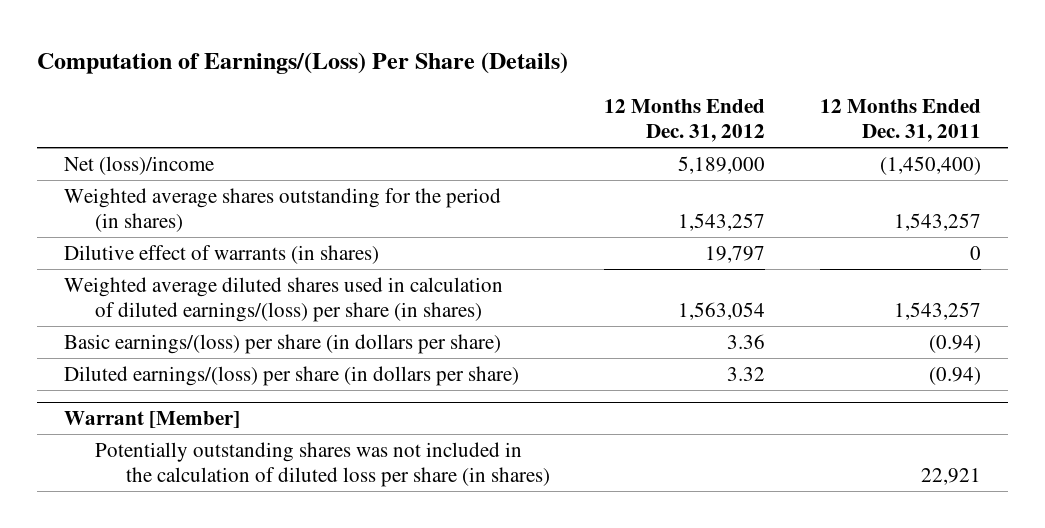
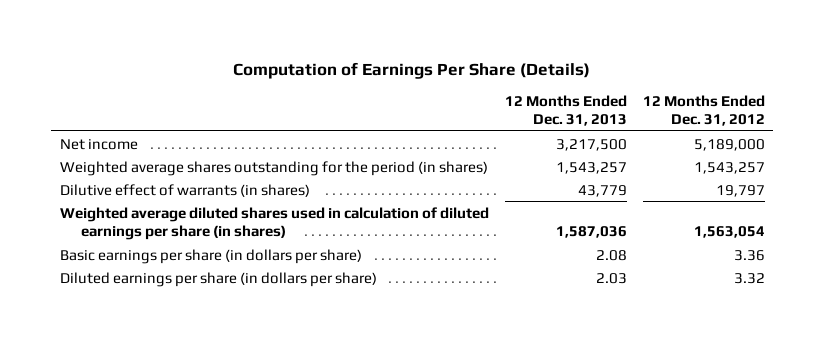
[36,52,568,75] Computation of Earnings/(Loss) Per Share (Details) -> [233,61,591,79] Computation of Earnings Per Share (Details)
[819,99,981,143] 12 Months Ended Dec. 31, 2011 -> none
none -> [504,95,627,127] 12 Months Ended Dec. 31, 2013
[64,155,215,175] Net (loss)/income -> [59,138,138,150] Net income
[64,411,241,429] Warrant [Member] -> none
[94,441,550,488] Potentially outstanding shares was not included in the calculation of diluted loss per share (in shares) -> none
[64,276,504,323] Weighted average diluted shares used in calculation of diluted earnings/(loss) per share (in shares) -> [59,206,489,240] Weighted average diluted shares used in calculation of diluted earnings per share (in shares)
[64,333,502,354] Basic earnings/(loss) per share (in dollars per share) -> [59,248,362,264] Basic earnings per share (in dollars per share)
[64,365,520,386] Diluted earnings/(loss) per share (in dollars per share) -> [59,271,377,287] Diluted earnings per share (in dollars per share)

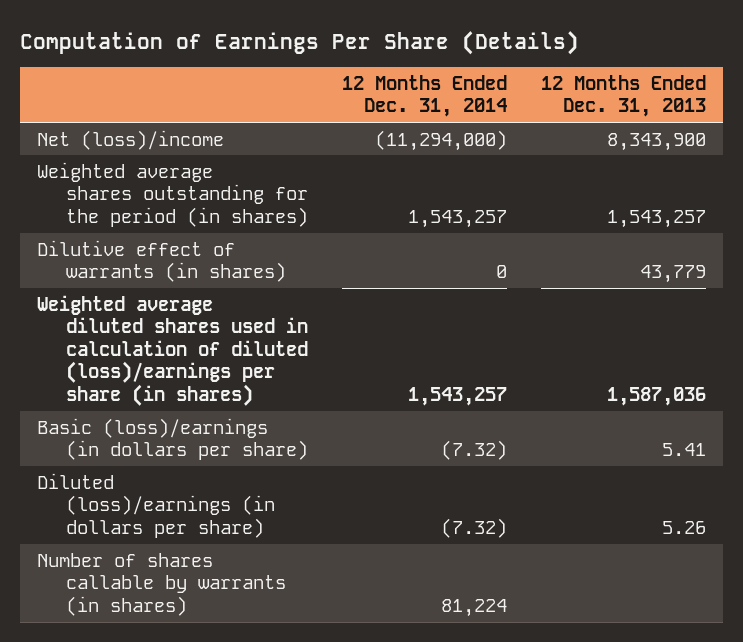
[642,95,765,127] 12 Months Ended Dec. 31, 2012 -> none
none -> [341,74,507,118] 12 Months Ended Dec. 31, 2014
[59,138,138,150] Net income -> [37,129,225,150] Net (loss)/income
[555,138,627,151] 3,217,500 -> [606,132,706,151] 8,343,900
[59,206,489,240] Weighted average diluted shares used in calculation of diluted earnings per share (in shares) -> [37,294,308,406] Weighted average diluted shares used in calculation of diluted (loss)/earnings per share (in shares)
[59,248,362,264] Basic earnings per share (in dollars per share) -> [37,417,308,461] Basic (loss)/earnings (in dollars per share)
[595,249,627,261] 2.08 -> [661,443,706,457] 5.41
[59,271,377,287] Diluted earnings per share (in dollars per share) -> [37,472,275,538] Diluted (loss)/earnings (in dollars per share)
[595,272,627,284] 2.03 -> [661,520,706,534] 5.26
none -> [37,552,286,616] Number of shares callable by warrants (in shares)

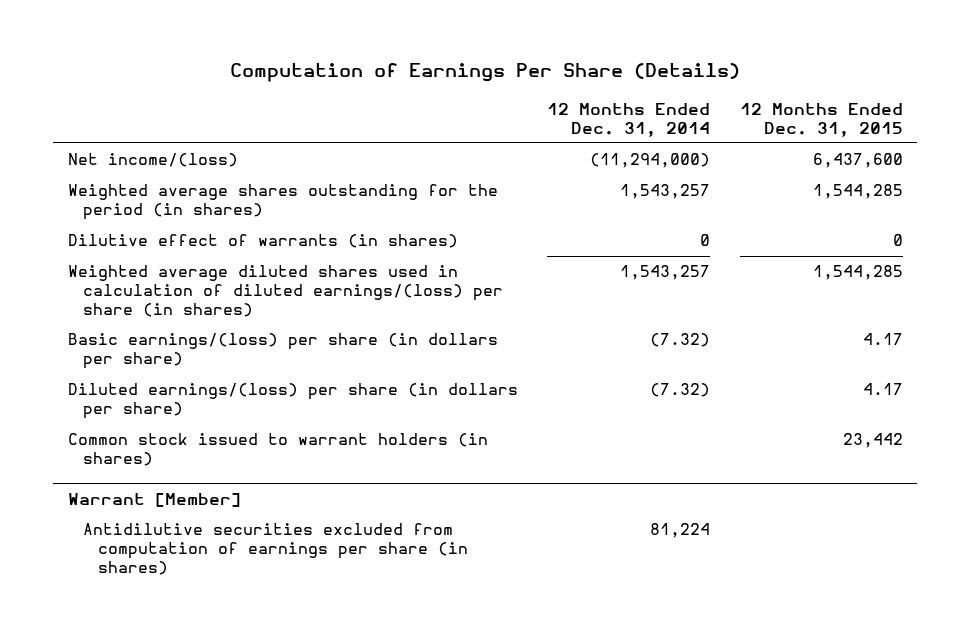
[540,74,706,118] 12 Months Ended Dec. 31, 2013 -> none
none -> [739,102,903,137] 12 Months Ended Dec. 31, 2015
[37,129,225,150] Net (loss)/income -> [67,153,238,168] Net income/(loss)
[37,294,308,406] Weighted average diluted shares used in calculation of diluted (loss)/earnings per share (in shares) -> [67,265,503,318] Weighted average diluted shares used in calculation of diluted earnings/(loss) per share (in shares)
[37,417,308,461] Basic (loss)/earnings (in dollars per share) -> [67,333,498,370] Basic earnings/(loss) per share (in dollars per share)
[37,472,275,538] Diluted (loss)/earnings (in dollars per share) -> [67,383,518,420] Diluted earnings/(loss) per share (in dollars per share)
none -> [67,433,488,467] Common stock issued to warrant holders (in shares)
none -> [67,492,241,507] Warrant [Member]
[37,552,286,616] Number of shares callable by warrants (in shares) -> [82,523,469,576] Antidilutive securities excluded from computation of earnings per share (in shares)

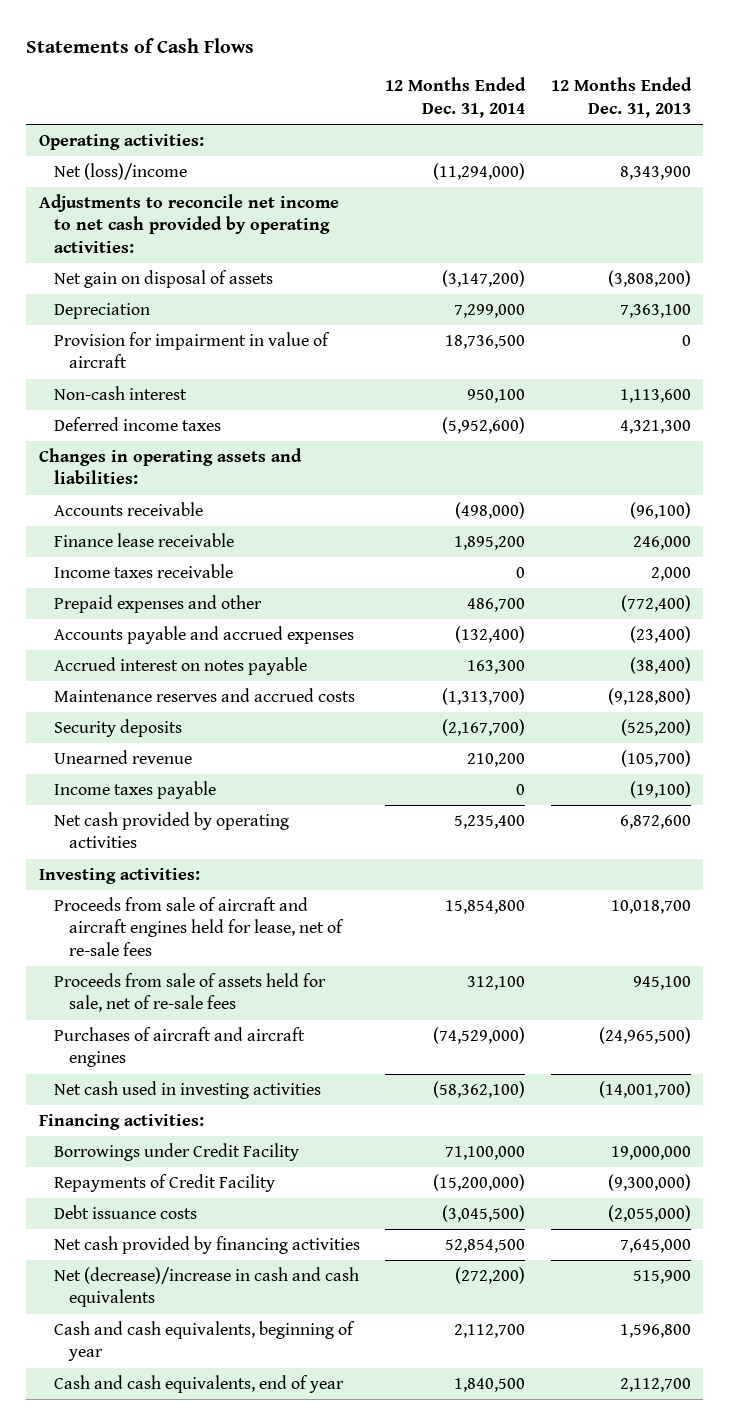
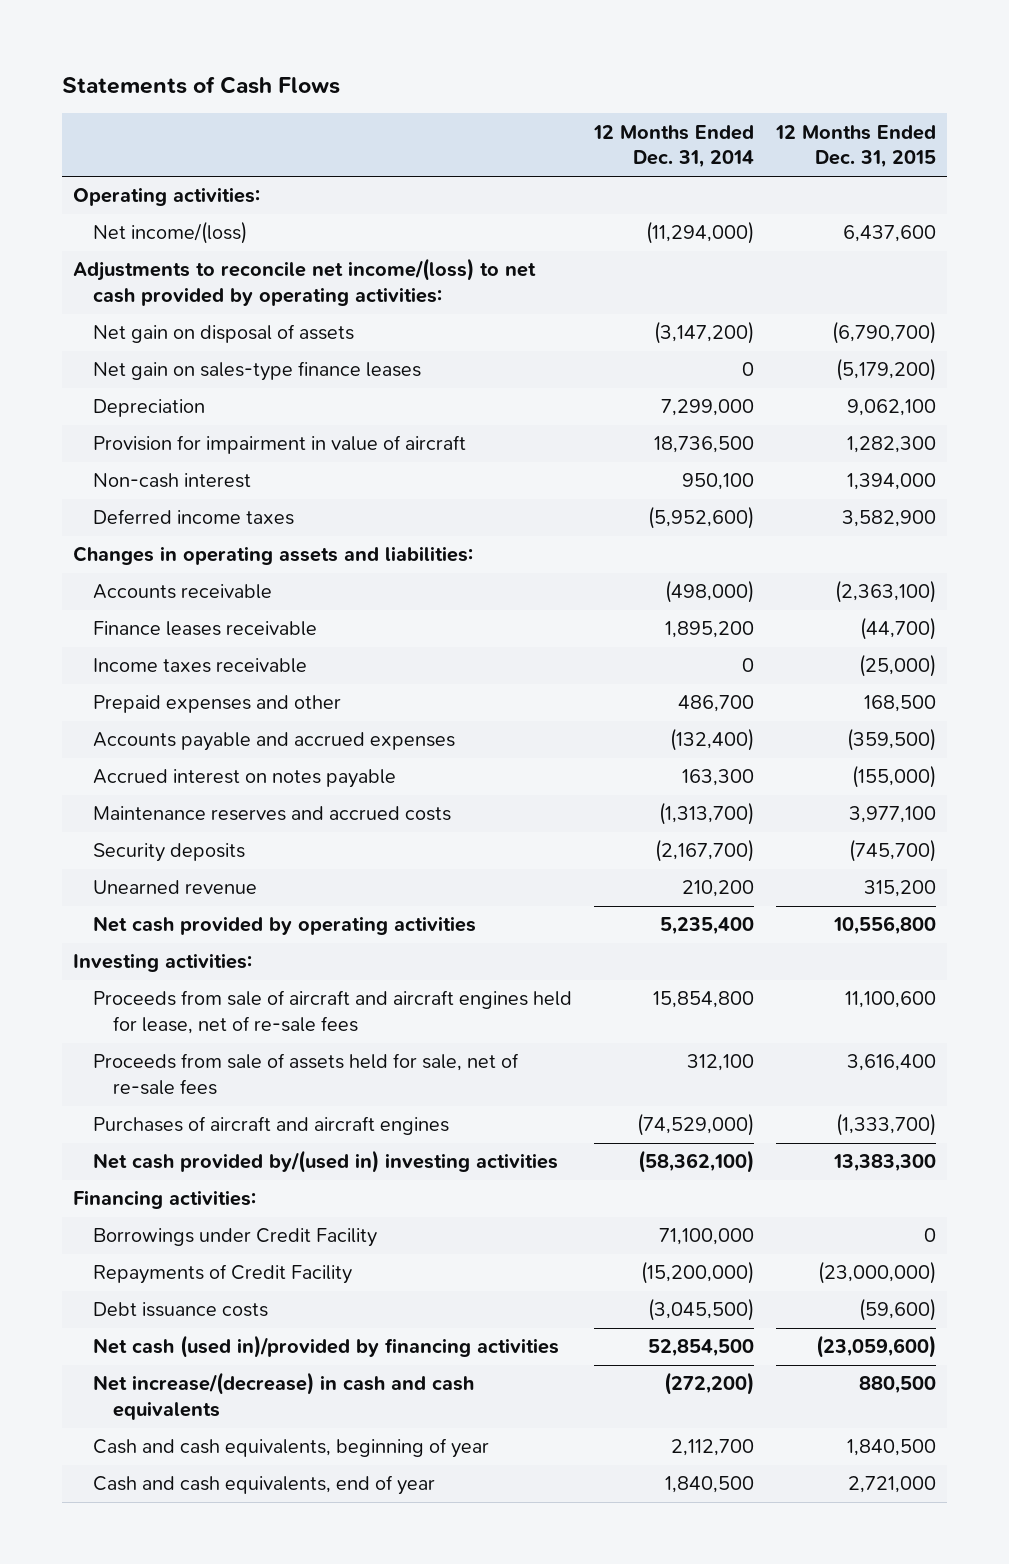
[550,77,692,118] 12 Months Ended Dec. 31, 2013 -> none
none -> [775,124,937,169] 12 Months Ended Dec. 31, 2015
[53,162,187,180] Net (loss)/income -> [92,221,247,245] Net income/(loss)
[38,193,339,253] Adjustments to reconcile net income to net cash provided by operating activities: -> [73,258,537,307] Adjustments to reconcile net income/(loss) to net cash provided by operating activities:
none -> [92,361,421,382] Net gain on sales-type finance leases
[53,532,234,547] Finance lease receivable -> [92,621,317,637] Finance leases receivable
[53,780,216,799] Income taxes payable -> none
[53,1080,321,1099] Net cash used in investing activities -> [92,1150,558,1174] Net cash provided by/(used in) investing activities
[53,1235,360,1254] Net cash provided by financing activities -> [92,1335,559,1359] Net cash (used in)/provided by financing activities
[53,1266,359,1308] Net (decrease)/increase in cash and cash equivalents -> [92,1372,474,1421] Net increase/(decrease) in cash and cash equivalents

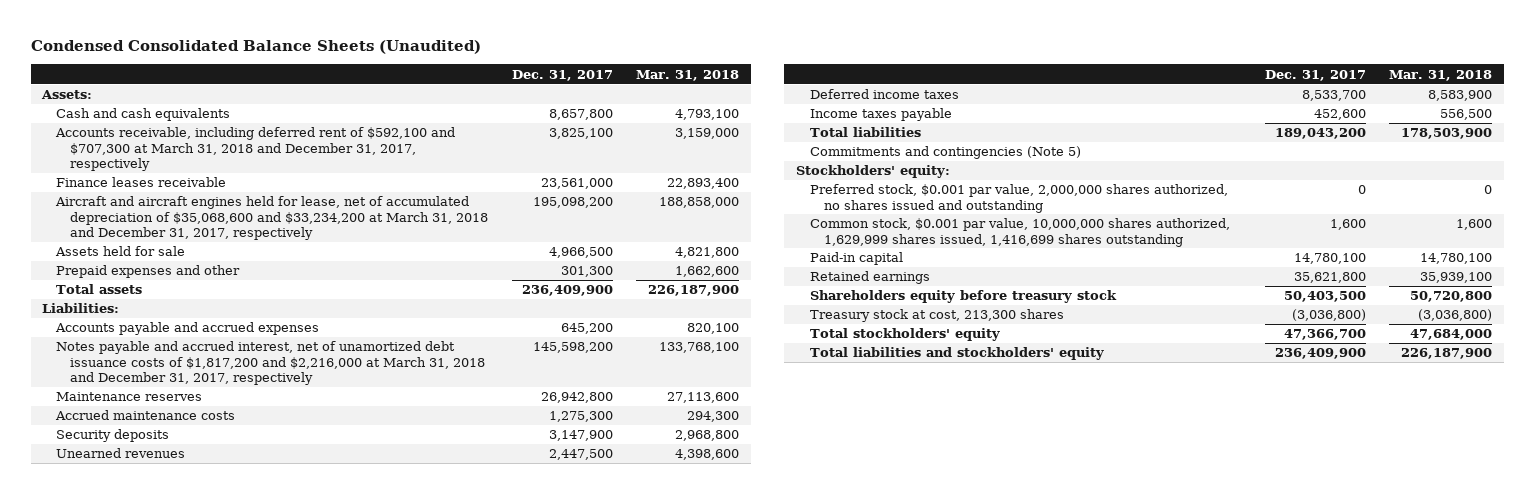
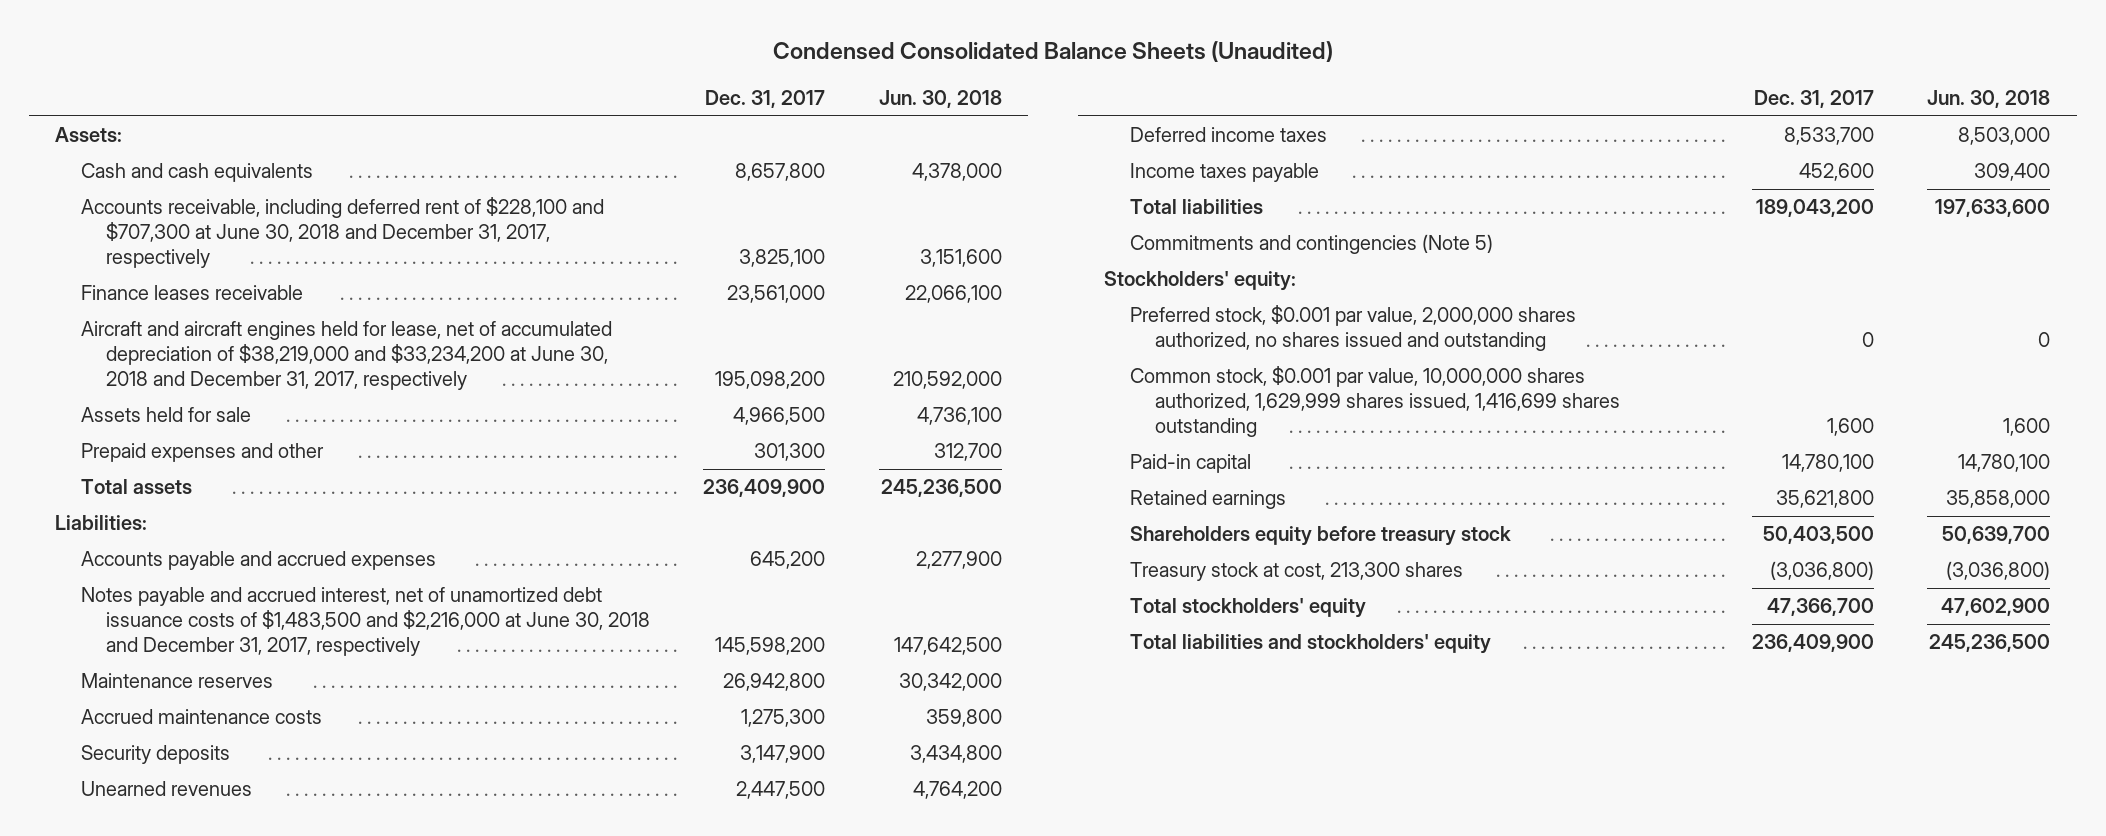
[636,69,740,81] Mar. 31, 2018 -> none
none -> [878,89,1002,108] Jun. 30, 2018
[55,127,456,172] Accounts receivable, including deferred rent of $592,100 and $707,300 at March 31, 2018 and December 31, 2017, respectively -> [80,197,604,269] Accounts receivable, including deferred rent of $228,100 and $707,300 at June 30, 2018 and December 31, 2017, respectively
[55,196,489,241] Aircraft and aircraft engines held for lease, net of accumulated depreciation of $35,068,600 and $33,234,200 at March 31, 2018 and December 31, 2017, respectively -> [80,321,612,391] Aircraft and aircraft engines held for lease, net of accumulated depreciation of $38,219,000 and $33,234,200 at June 30, 2018 and December 31, 2017, respectively
[56,341,486,386] Notes payable and accrued interest, net of unamortized debt issuance costs of $1,817,200 and $2,216,000 at March 31, 2018 and December 31, 2017, respectively -> [80,587,650,657] Notes payable and accrued interest, net of unamortized debt issuance costs of $1,483,500 and $2,216,000 at June 30, 2018 and December 31, 2017, respectively

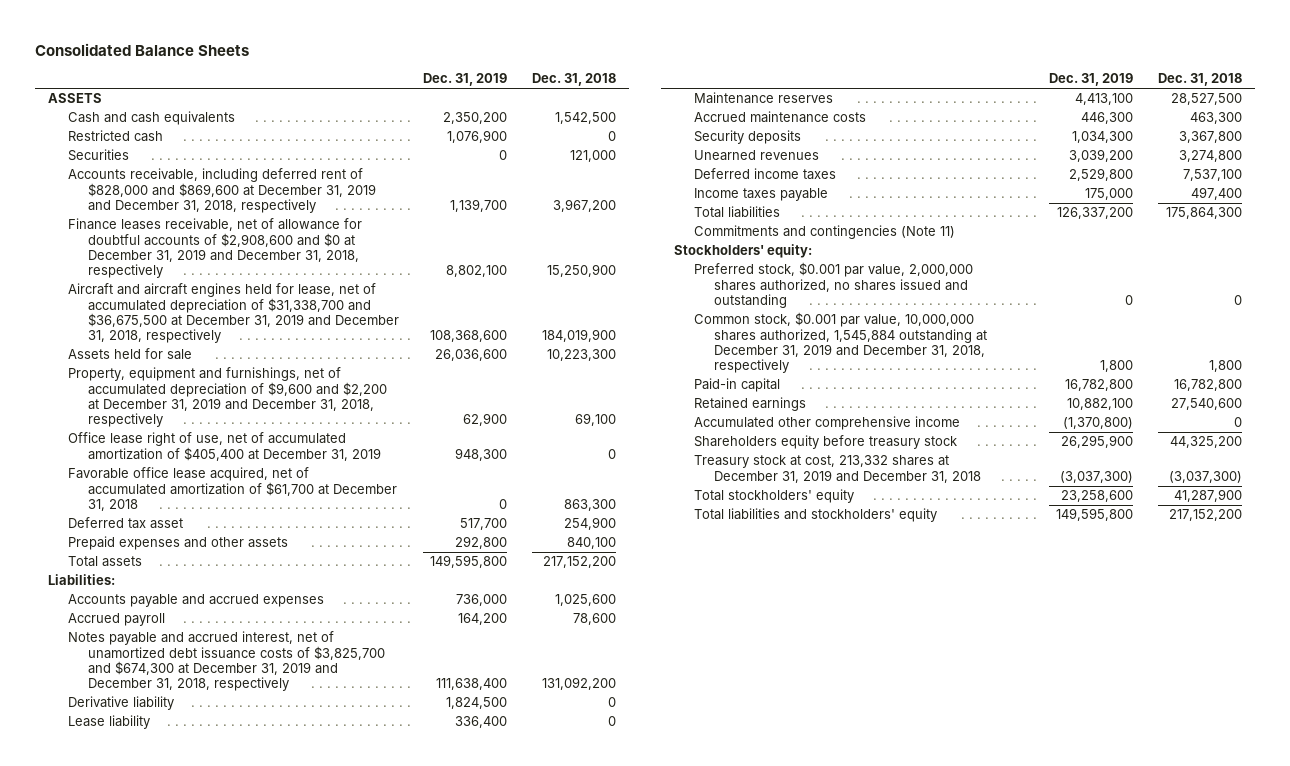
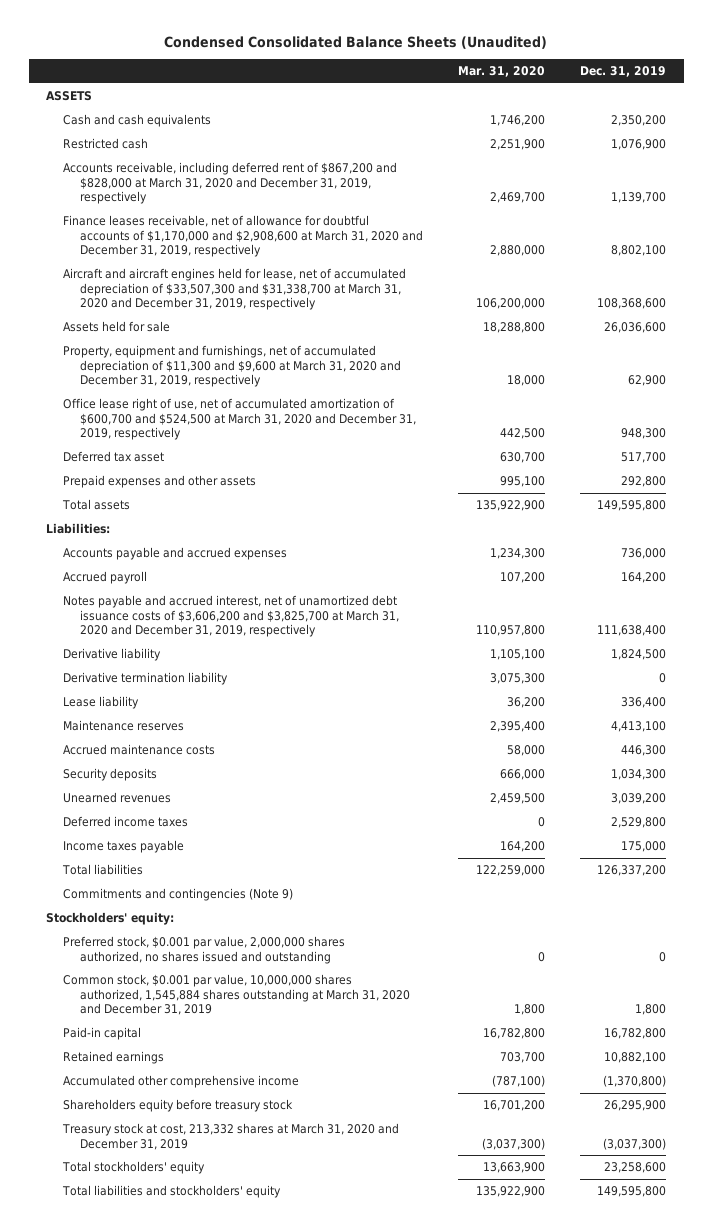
[35,42,250,56] Consolidated Balance Sheets -> [164,36,548,50] Condensed Consolidated Balance Sheets (Unaudited)
[532,73,617,87] Dec. 31, 2018 -> none
none -> [458,66,546,78] Mar. 31, 2020
[67,149,129,162] Securities -> none
[67,168,376,214] Accounts receivable, including deferred rent of $828,000 and $869,600 at December 31, 2019 and December 31, 2018, respectively -> [63,162,398,205] Accounts receivable, including deferred rent of $867,200 and $828,000 at March 31, 2020 and December 31, 2019, respectively
[67,218,362,279] Finance leases receivable, net of allowance for doubtful accounts of $2,908,600 and $0 at December 31, 2019 and December 31, 2018, respectively -> [63,215,423,258] Finance leases receivable, net of allowance for doubtful accounts of $1,170,000 and $2,908,600 at March 31, 2020 and December 31, 2019, respectively
[67,283,399,344] Aircraft and aircraft engines held for lease, net of accumulated depreciation of $31,338,700 and $36,675,500 at December 31, 2019 and December 31, 2018, respectively -> [63,268,407,311] Aircraft and aircraft engines held for lease, net of accumulated depreciation of $33,507,300 and $31,338,700 at March 31, 2020 and December 31, 2019, respectively
[67,467,397,512] Favorable office lease acquired, net of accumulated amortization of $61,700 at December 31, 2018 -> none
[67,367,387,428] Property, equipment and furnishings, net of accumulated depreciation of $9,600 and $2,200 at December 31, 2019 and December 31, 2018, respectively -> [63,345,401,388] Property, equipment and furnishings, net of accumulated depreciation of $11,300 and $9,600 at March 31, 2020 and December 31, 2019, respectively
[67,432,381,461] Office lease right of use, net of accumulated amortization of $405,400 at December 31, 2019 -> [63,398,416,441] Office lease right of use, net of accumulated amortization of $600,700 and $524,500 at March 31, 2020 and December 31, 2019, respectively
[67,631,385,692] Notes payable and accrued interest, net of unamortized debt issuance costs of $3,825,700 and $674,300 at December 31, 2019 and December 31, 2018, respectively -> [63,595,399,638] Notes payable and accrued interest, net of unamortized debt issuance costs of $3,606,200 and $3,825,700 at March 31, 2020 and December 31, 2019, respectively
none -> [63,672,229,686] Derivative termination liability
[693,225,955,240] Commitments and contingencies (Note 11) -> [63,888,294,902] Commitments and contingencies (Note 9)
[693,312,987,374] Common stock, $0.001 par value, 10,000,000 shares authorized, 1,545,884 outstanding at December 31, 2019 and December 31, 2018, respectively -> [63,974,410,1016] Common stock, $0.001 par value, 10,000,000 shares authorized, 1,545,884 shares outstanding at March 31, 2020 and December 31, 2019
[693,455,981,483] Treasury stock at cost, 213,332 shares at December 31, 2019 and December 31, 2018 -> [62,1123,400,1150] Treasury stock at cost, 213,332 shares at March 31, 2020 and December 31, 2019

